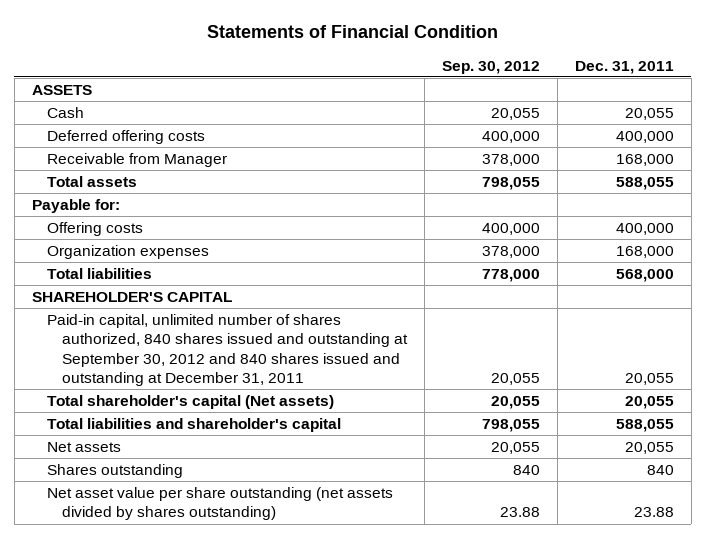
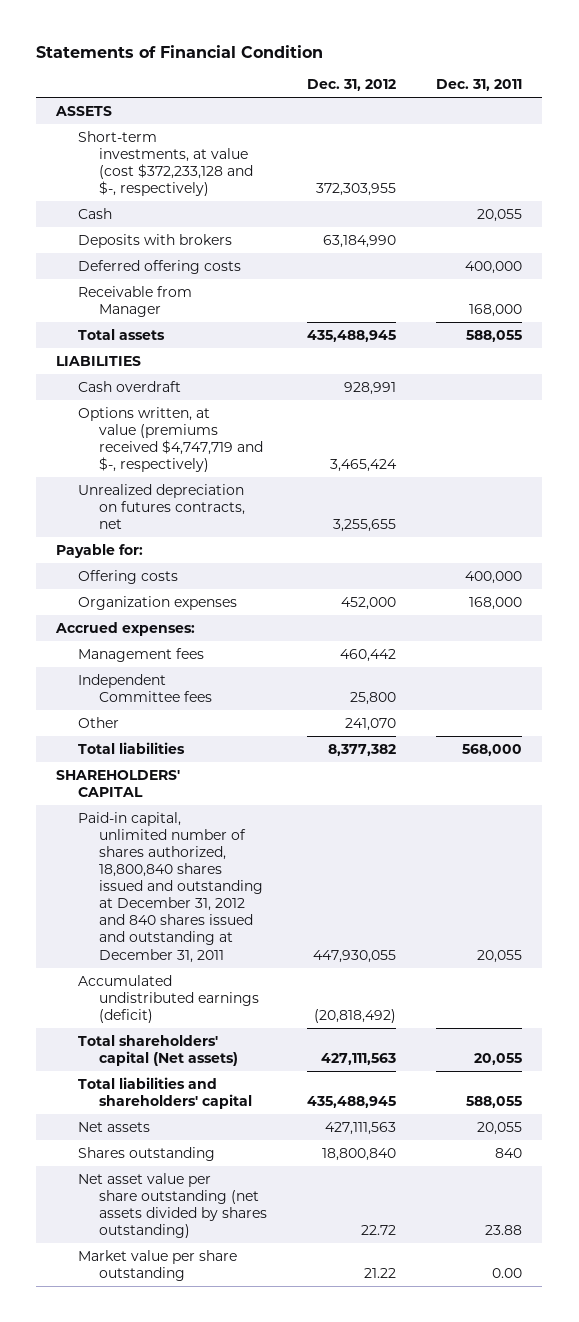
[441,60,540,74] Sep. 30, 2012 -> none
none -> [307,79,397,92] Dec. 31, 2012
none -> [77,130,254,196] Short-term investments, at value (cost $372,233,128 and $-, respectively)
none -> [77,233,232,248] Deposits with brokers
none -> [56,355,142,366] LIABILITIES
none -> [77,380,181,392] Cash overdraft
none -> [77,406,264,472] Options written, at value (premiums received $4,747,719 and $-, respectively)
none -> [77,483,246,529] Unrealized depreciation on futures contracts, net
none -> [55,621,196,636] Accrued expenses:
none -> [77,647,204,662] Management fees
none -> [77,673,213,702] Independent Committee fees
none -> [77,716,119,728] Other
[31,291,232,302] SHAREHOLDER'S CAPITAL -> [56,769,181,797] SHAREHOLDERS' CAPITAL
[46,313,408,387] Paid-in capital, unlimited number of shares authorized, 840 shares issued and outstanding at September 30, 2012 and 840 shares issued and outstanding at December 31, 2011 -> [77,811,264,963] Paid-in capital, unlimited number of shares authorized, 18,800,840 shares issued and outstanding at December 31, 2012 and 840 shares issued and outstanding at December 31, 2011
none -> [77,974,260,1023] Accumulated undistributed earnings (deficit)
[46,394,334,409] Total shareholder's capital (Net assets) -> [77,1034,239,1066] Total shareholders' capital (Net assets)
[46,417,341,432] Total liabilities and shareholder's capital -> [77,1076,253,1109] Total liabilities and shareholders' capital
none -> [77,1249,237,1281] Market value per share outstanding

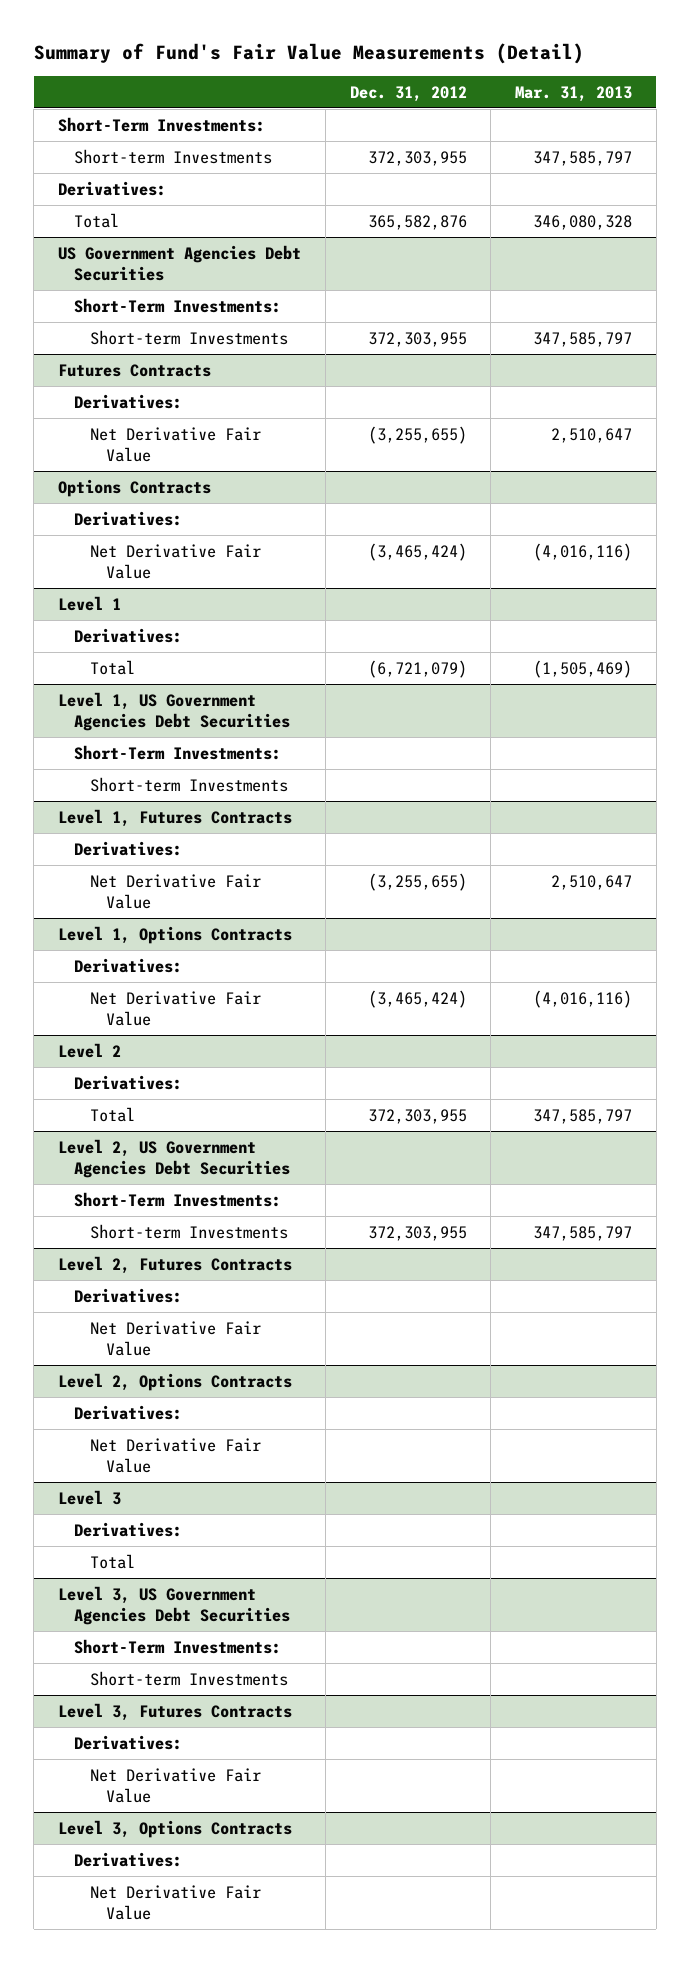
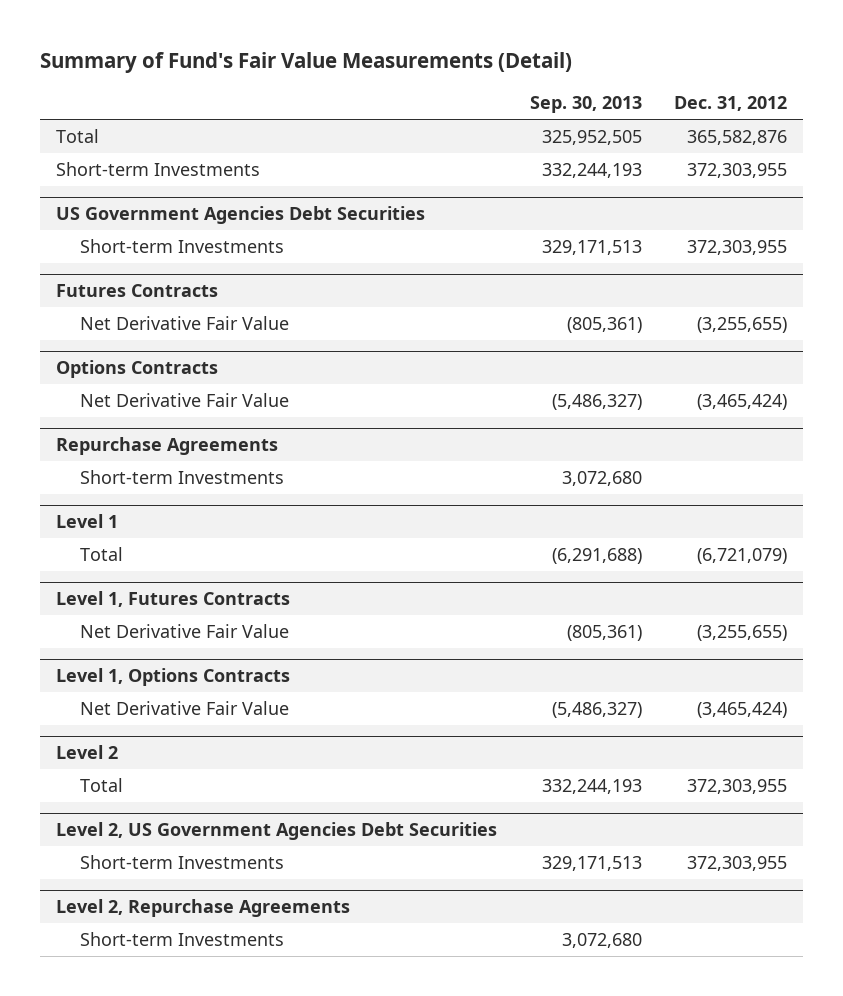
[515,85,633,102] Mar. 31, 2013 -> none
none -> [529,96,642,114] Sep. 30, 2013
[58,116,266,132] Short-Term Investments: -> none
[58,180,167,196] Derivatives: -> none
[74,148,273,164] Short-term Investments -> [56,162,261,177] Short-term Investments
[74,297,282,313] Short-Term Investments: -> none
[74,393,183,409] Derivatives: -> none
[74,510,183,526] Derivatives: -> none
none -> [56,437,279,456] Repurchase Agreements
none -> [79,470,284,485] Short-term Investments
[74,627,183,643] Derivatives: -> none
[58,691,291,732] Level 1, US Government Agencies Debt Securities -> none
[74,744,282,760] Short-Term Investments: -> none
[90,776,289,792] Short-term Investments -> none
[74,840,183,856] Derivatives: -> none
[74,957,183,973] Derivatives: -> none
[74,1074,183,1090] Derivatives: -> none
[74,1191,282,1207] Short-Term Investments: -> none
[58,1255,293,1274] Level 2, Futures Contracts -> none
[74,1287,183,1303] Derivatives: -> none
[90,1320,262,1357] Net Derivative Fair Value -> none
[58,1372,293,1391] Level 2, Options Contracts -> none
[74,1404,183,1420] Derivatives: -> none
[90,1437,262,1474] Net Derivative Fair Value -> none
[58,1489,122,1505] Level 3 -> none
[74,1521,183,1537] Derivatives: -> none
[90,1553,136,1569] Total -> none
[58,1585,291,1626] Level 3, US Government Agencies Debt Securities -> none
[74,1638,282,1654] Short-Term Investments: -> none
none -> [56,899,351,918] Level 2, Repurchase Agreements
[58,1702,293,1721] Level 3, Futures Contracts -> none
[74,1734,183,1750] Derivatives: -> none
[90,1767,262,1804] Net Derivative Fair Value -> none
[58,1819,293,1838] Level 3, Options Contracts -> none
[74,1851,183,1867] Derivatives: -> none
[90,1884,262,1921] Net Derivative Fair Value -> none

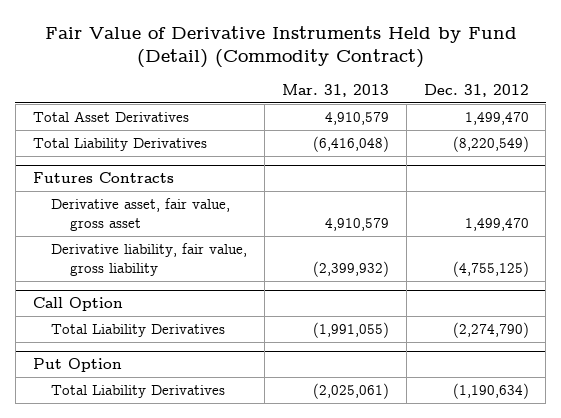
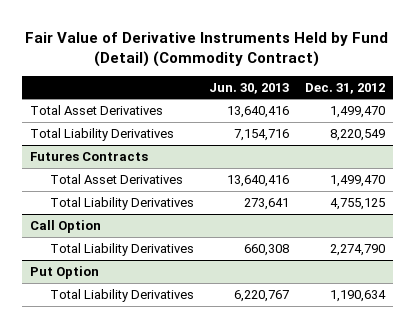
[281,84,389,98] Mar. 31, 2013 -> none
none -> [209,82,290,94] Jun. 30, 2013
[452,135,529,152] (8,220,549) -> [329,128,385,141] 8,220,549
[51,242,248,276] Derivative liability, fair value, gross liability -> none
[51,197,231,231] Derivative asset, fair value, gross asset -> [49,173,183,184] Total Asset Derivatives
none -> [49,196,194,210] Total Liability Derivatives
[452,321,529,338] (2,274,790) -> [329,243,385,256] 2,274,790
[452,382,529,399] (1,190,634) -> [329,289,386,302] 1,190,634

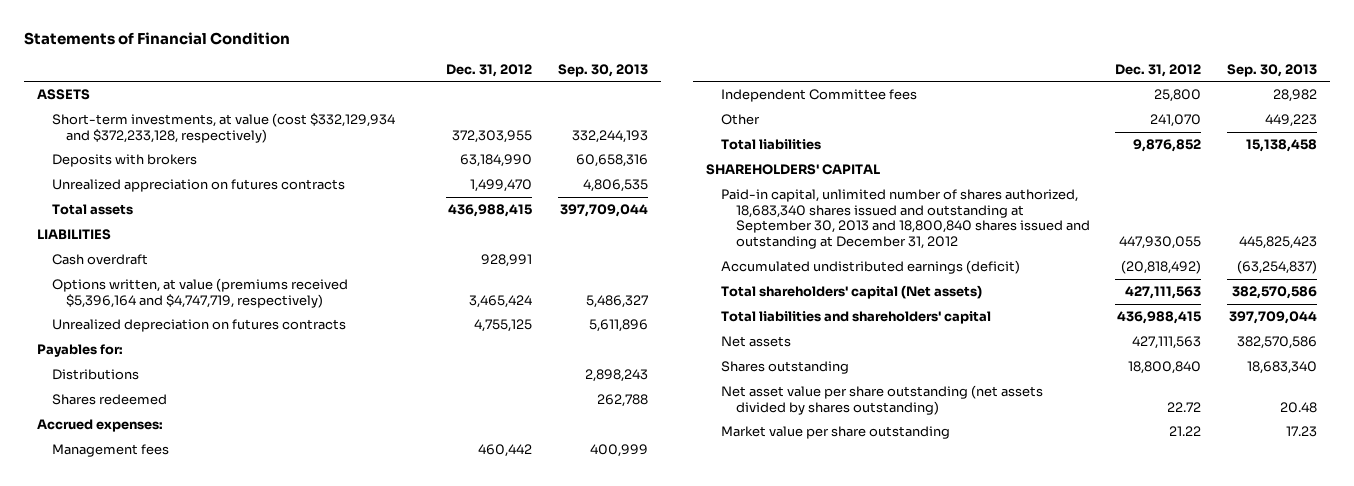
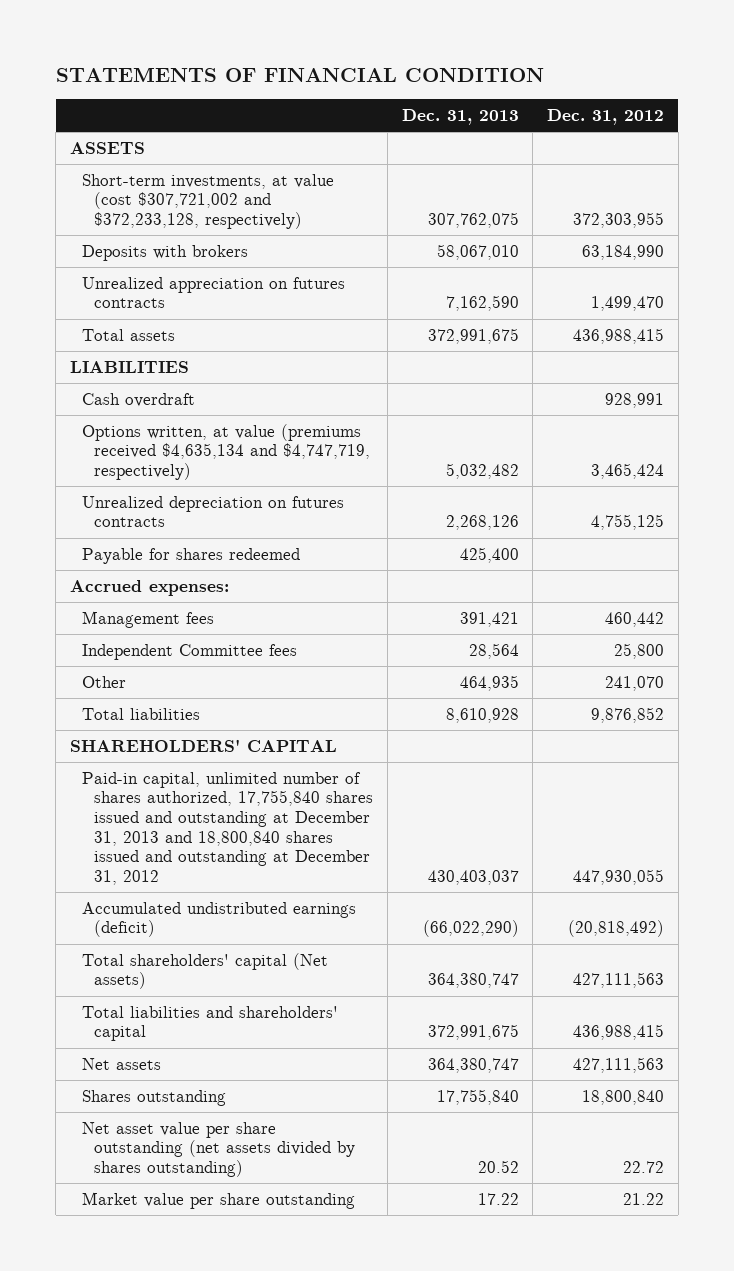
[23,31,290,45] Statements of Financial Condition -> [55,67,544,83] STATEMENTS OF FINANCIAL CONDITION
[558,63,649,77] Sep. 30, 2013 -> none
none -> [401,108,519,125] Dec. 31, 2013
[51,113,395,143] Short-term investments, at value (cost $332,129,934 and $372,233,128, respectively) -> [82,173,335,230] Short-term investments, at value (cost $307,721,002 and $372,233,128, respectively)
[51,278,348,308] Options written, at value (premiums received $5,396,164 and $4,747,719, respectively) -> [82,423,371,481] Options written, at value (premiums received $4,635,134 and $4,747,719, respectively)
[36,344,123,358] Payables for: -> none
[51,369,139,381] Distributions -> none
[51,394,167,406] Shares redeemed -> [82,547,301,564] Payable for shares redeemed
[720,189,1090,250] Paid-in capital, unlimited number of shares authorized, 18,683,340 shares issued and outstanding at September 30, 2013 and 18,800,840 shares issued and outstanding at December 31, 2012 -> [82,771,374,885] Paid-in capital, unlimited number of shares authorized, 17,755,840 shares issued and outstanding at December 31, 2013 and 18,800,840 shares issued and outstanding at December 31, 2012

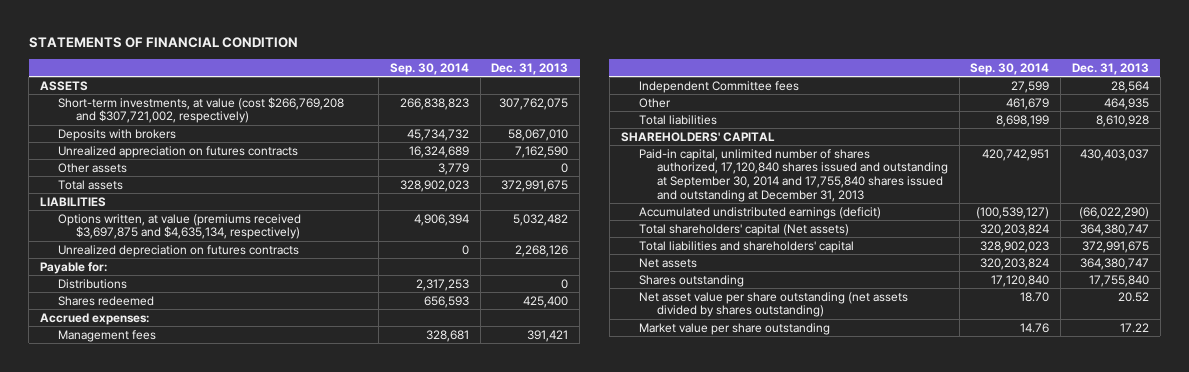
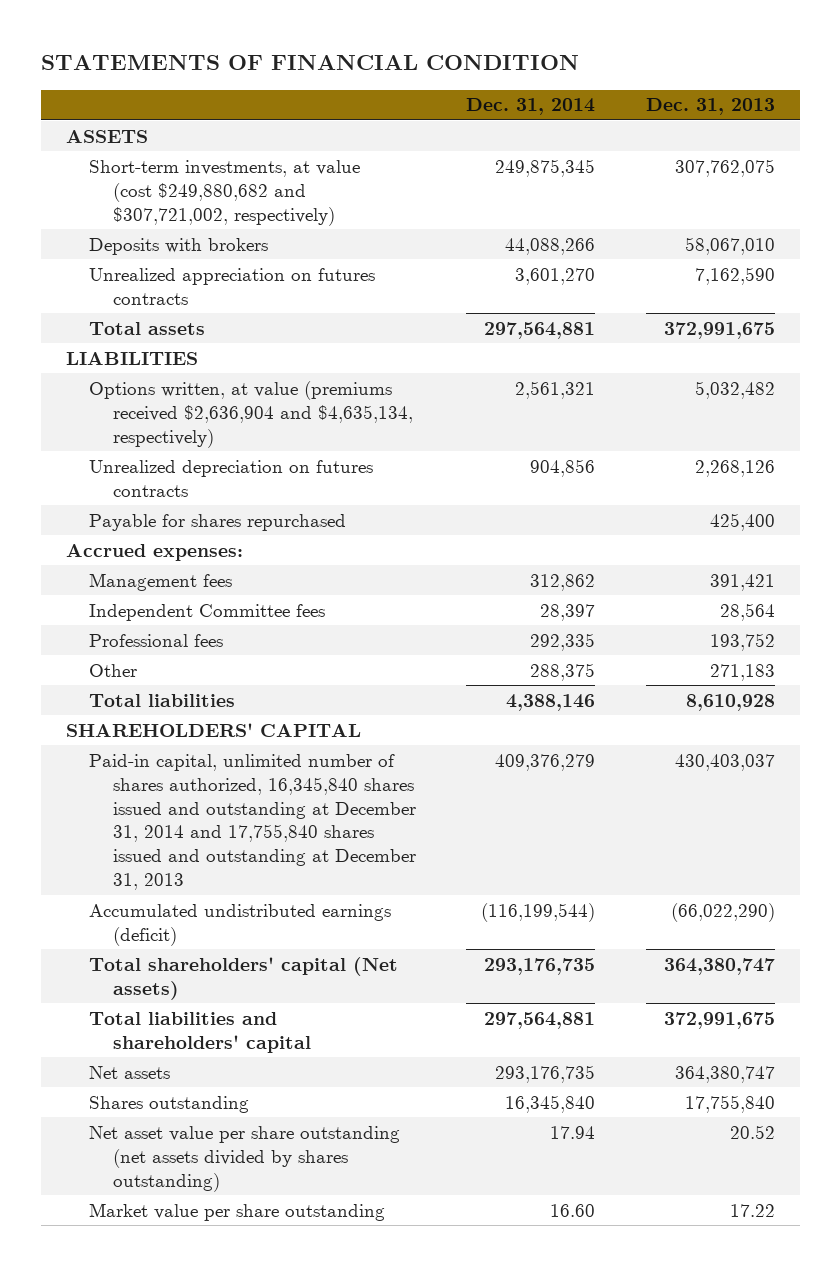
[389,62,469,75] Sep. 30, 2014 -> none
none -> [466,98,596,116] Dec. 31, 2014
[58,96,345,124] Short-term investments, at value (cost $266,769,208 and $307,721,002, respectively) -> [89,159,361,226] Short-term investments, at value (cost $249,880,682 and $307,721,002, respectively)
[58,162,128,173] Other assets -> none
[58,213,302,240] Options written, at value (premiums received $3,697,875 and $4,635,134, respectively) -> [89,380,413,448] Options written, at value (premiums received $2,636,904 and $4,635,134, respectively)
[40,261,108,274] Payable for: -> none
[58,278,128,289] Distributions -> none
[58,295,155,306] Shares redeemed -> [89,513,347,531] Payable for shares repurchased
none -> [89,633,224,647] Professional fees
[1104,97,1150,110] 464,935 -> [709,663,775,681] 271,183
[638,148,948,203] Paid-in capital, unlimited number of shares authorized, 17,120,840 shares issued and outstanding at September 30, 2014 and 17,755,840 shares issued and outstanding at December 31, 2013 -> [89,753,416,891] Paid-in capital, unlimited number of shares authorized, 16,345,840 shares issued and outstanding at December 31, 2014 and 17,755,840 shares issued and outstanding at December 31, 2013

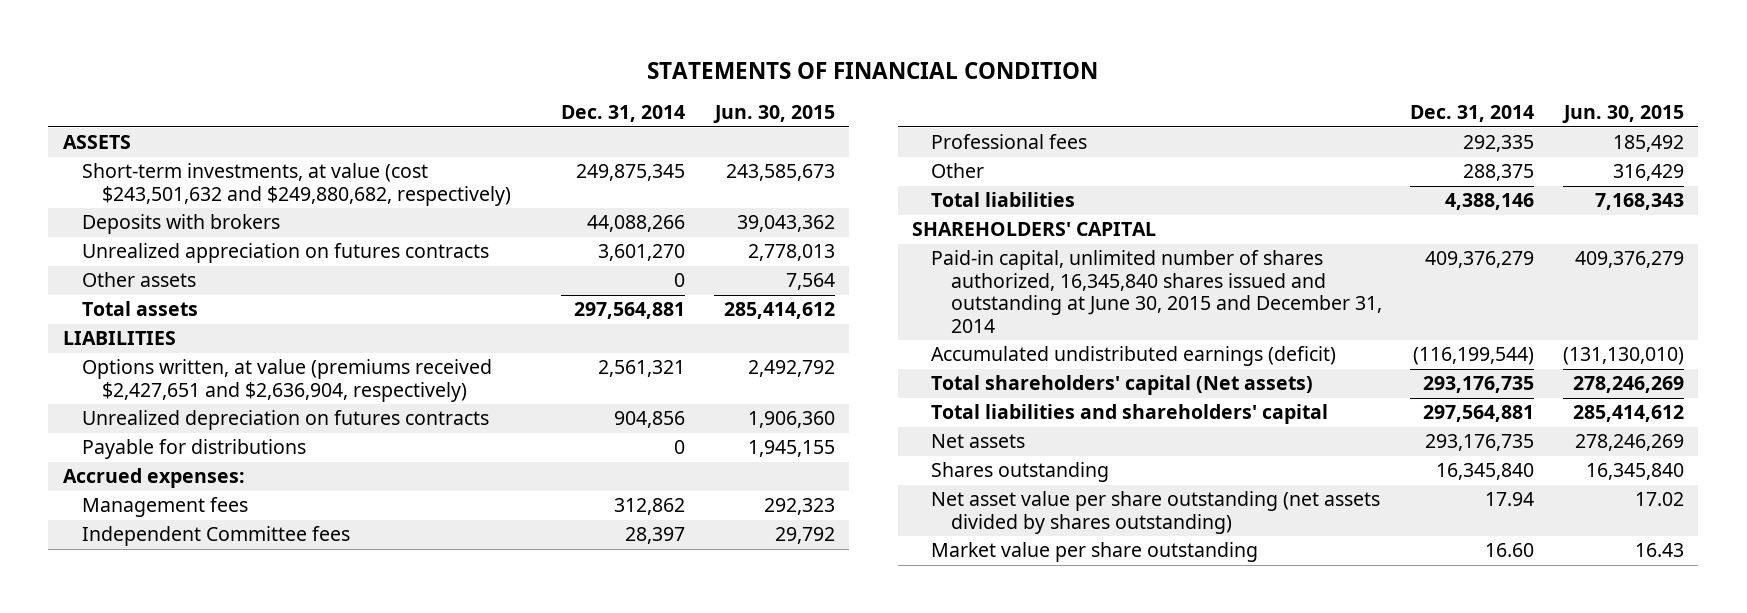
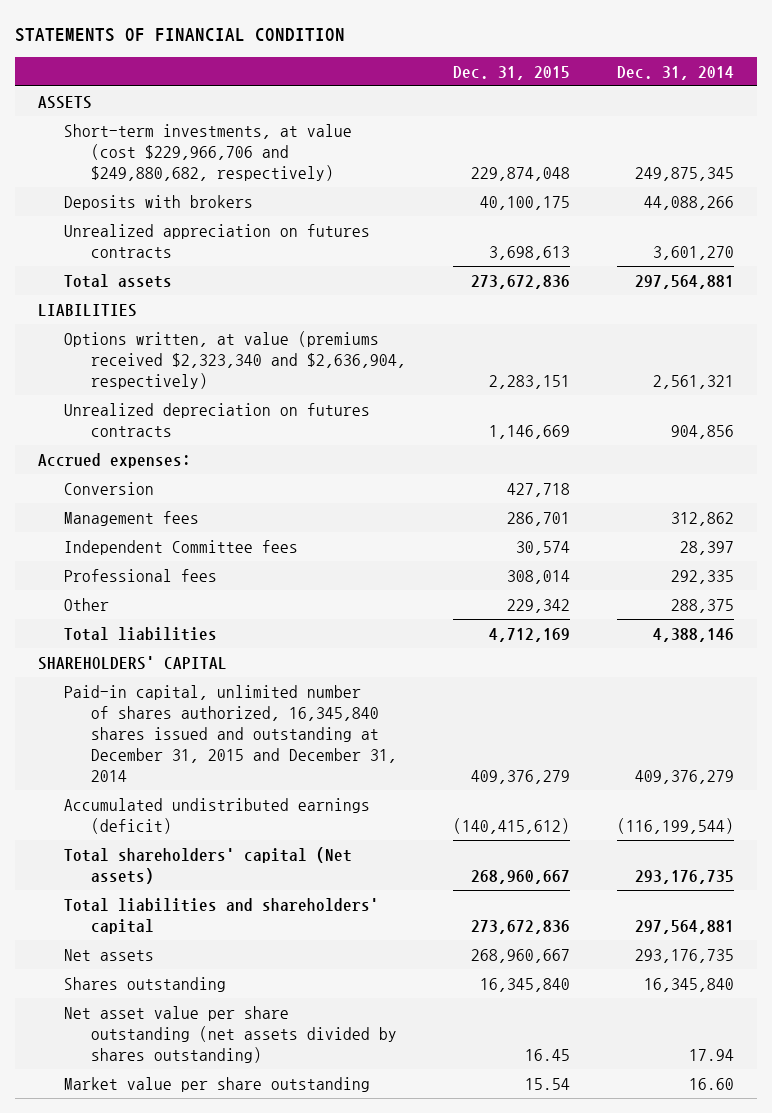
[712,105,835,124] Jun. 30, 2015 -> none
none -> [452,65,570,80] Dec. 31, 2015
[82,163,511,206] Short-term investments, at value (cost $243,501,632 and $249,880,682, respectively) -> [64,123,353,181] Short-term investments, at value (cost $229,966,706 and $249,880,682, respectively)
[82,272,197,288] Other assets -> none
[82,359,493,402] Options written, at value (premiums received $2,427,651 and $2,636,904, respectively) -> [64,330,406,389] Options written, at value (premiums received $2,323,340 and $2,636,904, respectively)
[82,439,307,460] Payable for distributions -> none
none -> [64,481,155,495] Conversion
[931,250,1382,333] Paid-in capital, unlimited number of shares authorized, 16,345,840 shares issued and outstanding at June 30, 2015 and December 31, 2014 -> [64,684,397,783] Paid-in capital, unlimited number of shares authorized, 16,345,840 shares issued and outstanding at December 31, 2015 and December 31, 2014

